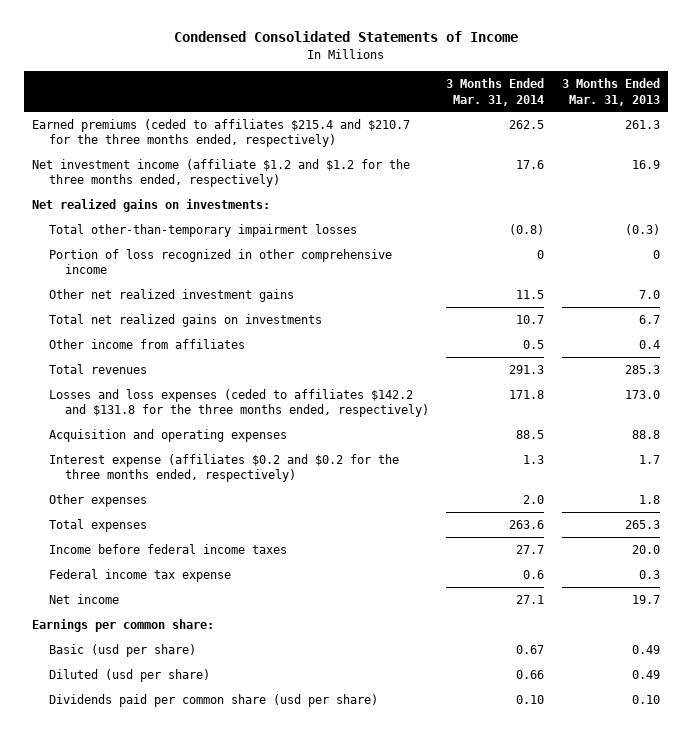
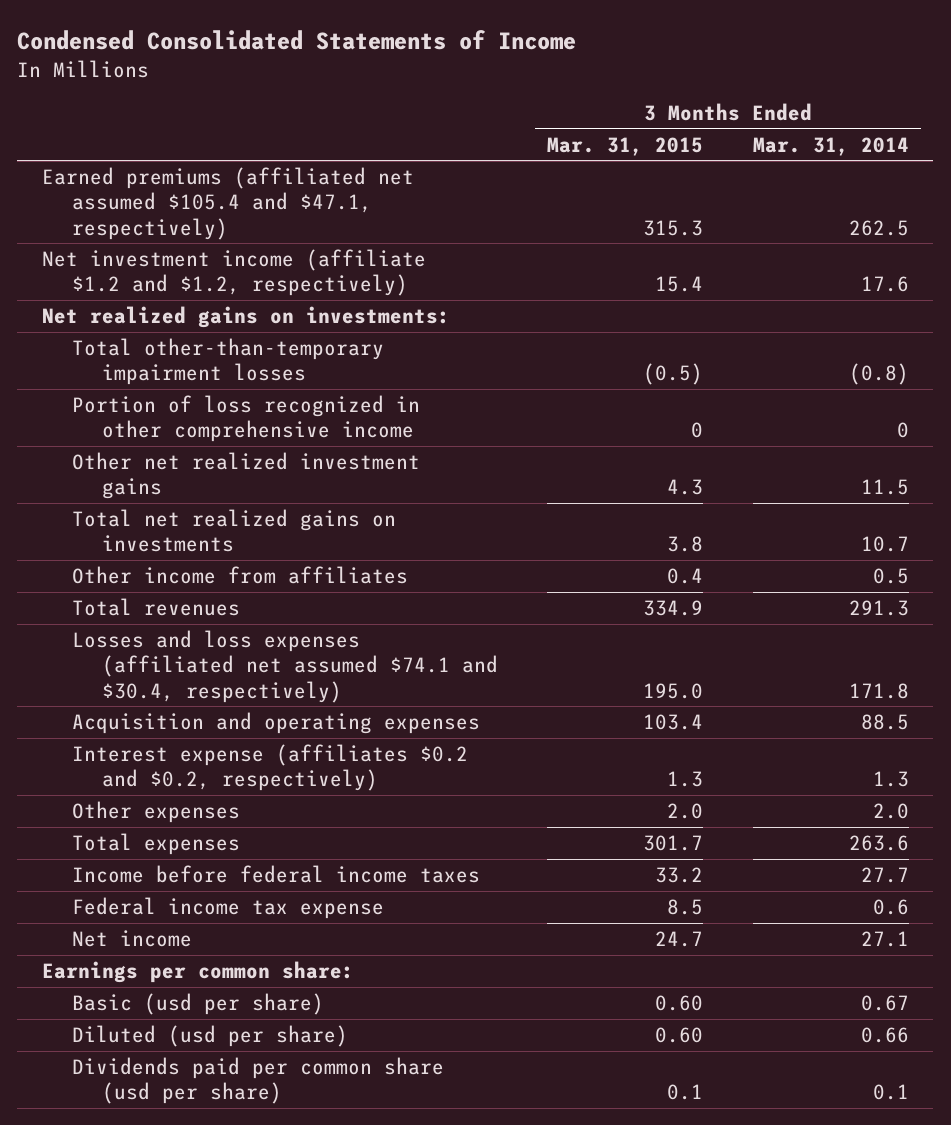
[561,78,660,106] 3 Months Ended Mar. 31, 2013 -> none
none -> [547,136,704,156] Mar. 31, 2015
[32,118,411,148] Earned premiums (ceded to affiliates $215.4 and $210.7 for the three months ended, respectively) -> [41,167,414,240] Earned premiums (affiliated net assumed $105.4 and $47.1, respectively)
[32,158,411,188] Net investment income (affiliate $1.2 and $1.2 for the three months ended, respectively) -> [41,249,426,297] Net investment income (affiliate $1.2 and $1.2, respectively)
[48,388,430,418] Losses and loss expenses (ceded to affiliates $142.2 and $131.8 for the three months ended, respectively) -> [71,630,498,703] Losses and loss expenses (affiliated net assumed $74.1 and $30.4, respectively)
[48,453,399,483] Interest expense (affiliates $0.2 and $0.2 for the three months ended, respectively) -> [71,744,468,792] Interest expense (affiliates $0.2 and $0.2, respectively)
[516,694,545,704] 0.10 -> [872,1084,909,1101] 0.1

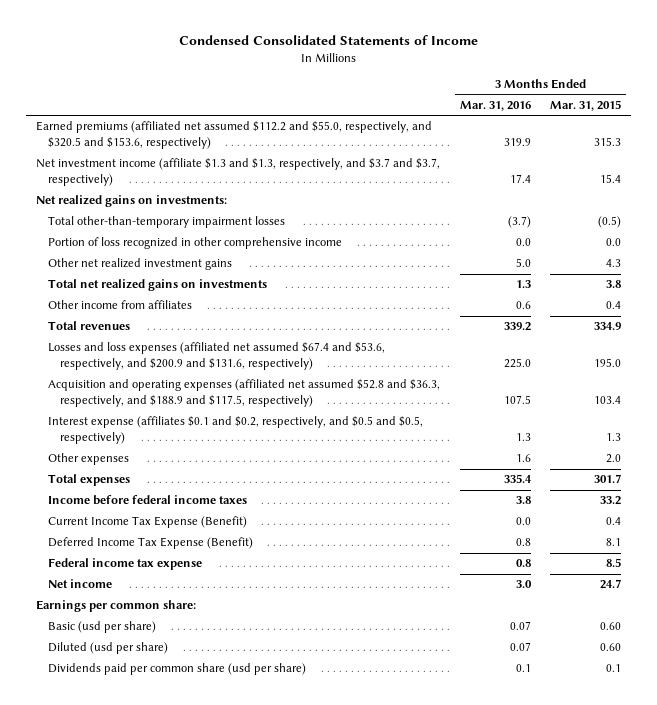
[752,136,909,156] Mar. 31, 2014 -> none
none -> [459,101,531,112] Mar. 31, 2016
[41,167,414,240] Earned premiums (affiliated net assumed $105.4 and $47.1, respectively) -> [35,121,432,150] Earned premiums (affiliated net assumed $112.2 and $55.0, respectively, and $320.5 and $153.6, respectively)
[41,249,426,297] Net investment income (affiliate $1.2 and $1.2, respectively) -> [35,158,440,187] Net investment income (affiliate $1.3 and $1.3, respectively, and $3.7 and $3.7, respectively)
[691,422,704,439] 0 -> [606,238,622,247] 0.0
[71,630,498,703] Losses and loss expenses (affiliated net assumed $74.1 and $30.4, respectively) -> [48,342,386,371] Losses and loss expenses (affiliated net assumed $67.4 and $53.6, respectively, and $200.9 and $131.6, respectively)
[71,712,480,735] Acquisition and operating expenses -> [48,379,441,408] Acquisition and operating expenses (affiliated net assumed $52.8 and $36.3, respectively, and $188.9 and $117.5, respectively)
[71,744,468,792] Interest expense (affiliates $0.2 and $0.2, respectively) -> [48,416,424,445] Interest expense (affiliates $0.1 and $0.2, respectively, and $0.5 and $0.5, respectively)
none -> [48,516,248,529] Current Income Tax Expense (Benefit)
none -> [48,537,254,550] Deferred Income Tax Expense (Benefit)

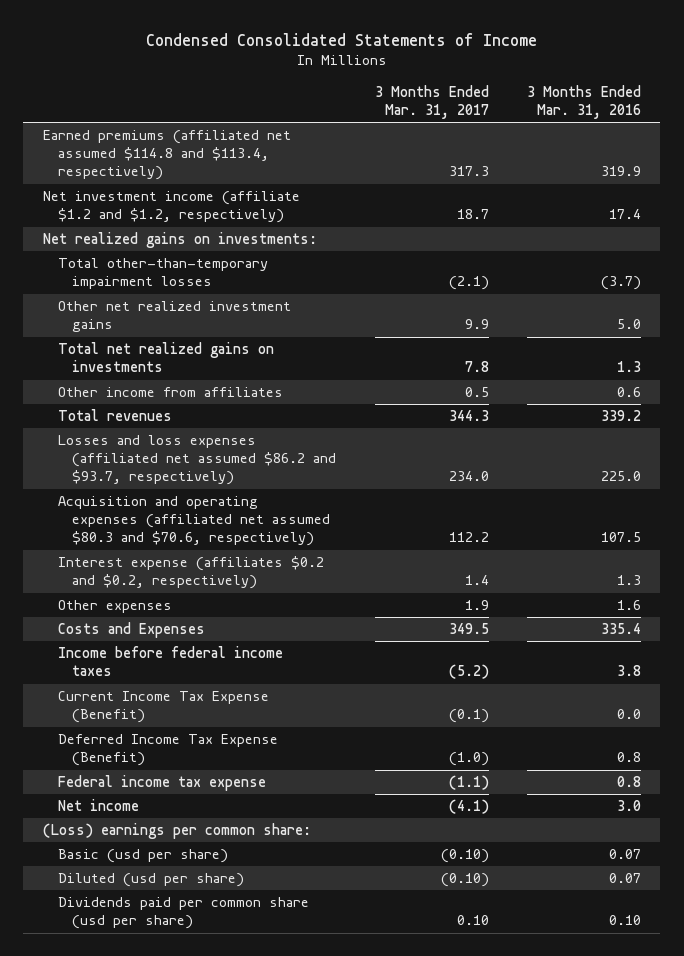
[550,100,622,112] Mar. 31, 2015 -> none
none -> [374,84,489,119] 3 Months Ended Mar. 31, 2017
[35,121,432,150] Earned premiums (affiliated net assumed $112.2 and $55.0, respectively, and $320.5 and $153.6, respectively) -> [42,130,291,181] Earned premiums (affiliated net assumed $114.8 and $113.4, respectively)
[35,158,440,187] Net investment income (affiliate $1.3 and $1.3, respectively, and $3.7 and $3.7, respectively) -> [42,191,300,224] Net investment income (affiliate $1.2 and $1.2, respectively)
[48,237,343,250] Portion of loss recognized in other comprehensive income -> none
[48,342,386,371] Losses and loss expenses (affiliated net assumed $67.4 and $53.6, respectively, and $200.9 and $131.6, respectively) -> [57,435,337,486] Losses and loss expenses (affiliated net assumed $86.2 and $93.7, respectively)
[48,379,441,408] Acquisition and operating expenses (affiliated net assumed $52.8 and $36.3, respectively, and $188.9 and $117.5, respectively) -> [57,496,331,547] Acquisition and operating expenses (affiliated net assumed $80.3 and $70.6, respectively)
[48,416,424,445] Interest expense (affiliates $0.1 and $0.2, respectively, and $0.5 and $0.5, respectively) -> [57,556,324,590] Interest expense (affiliates $0.2 and $0.2, respectively)
[48,474,131,487] Total expenses -> [57,622,205,639] Costs and Expenses
[35,600,196,613] Earnings per common share: -> [42,823,311,840] (Loss) earnings per common share:
[515,664,531,673] 0.1 -> [609,915,642,926] 0.10

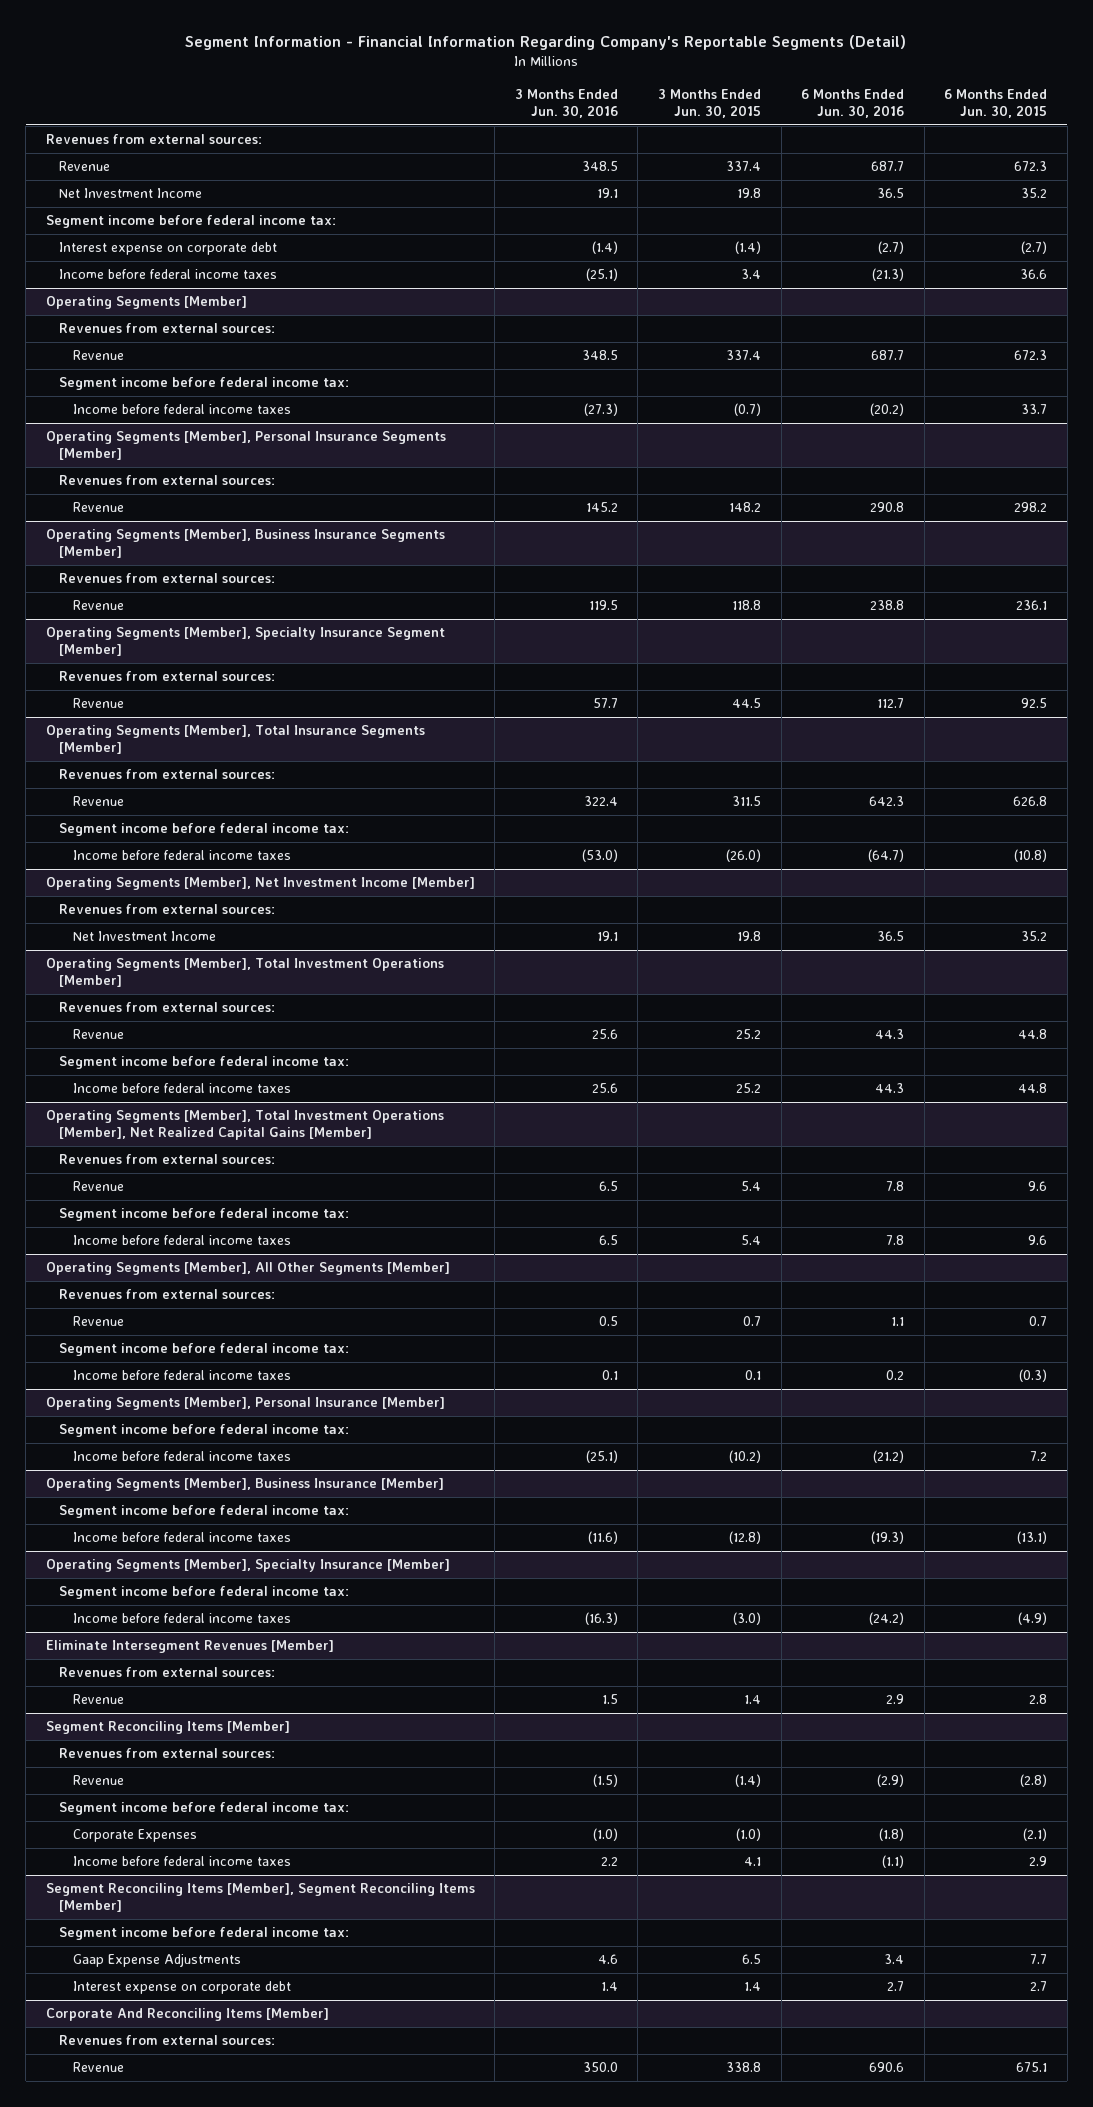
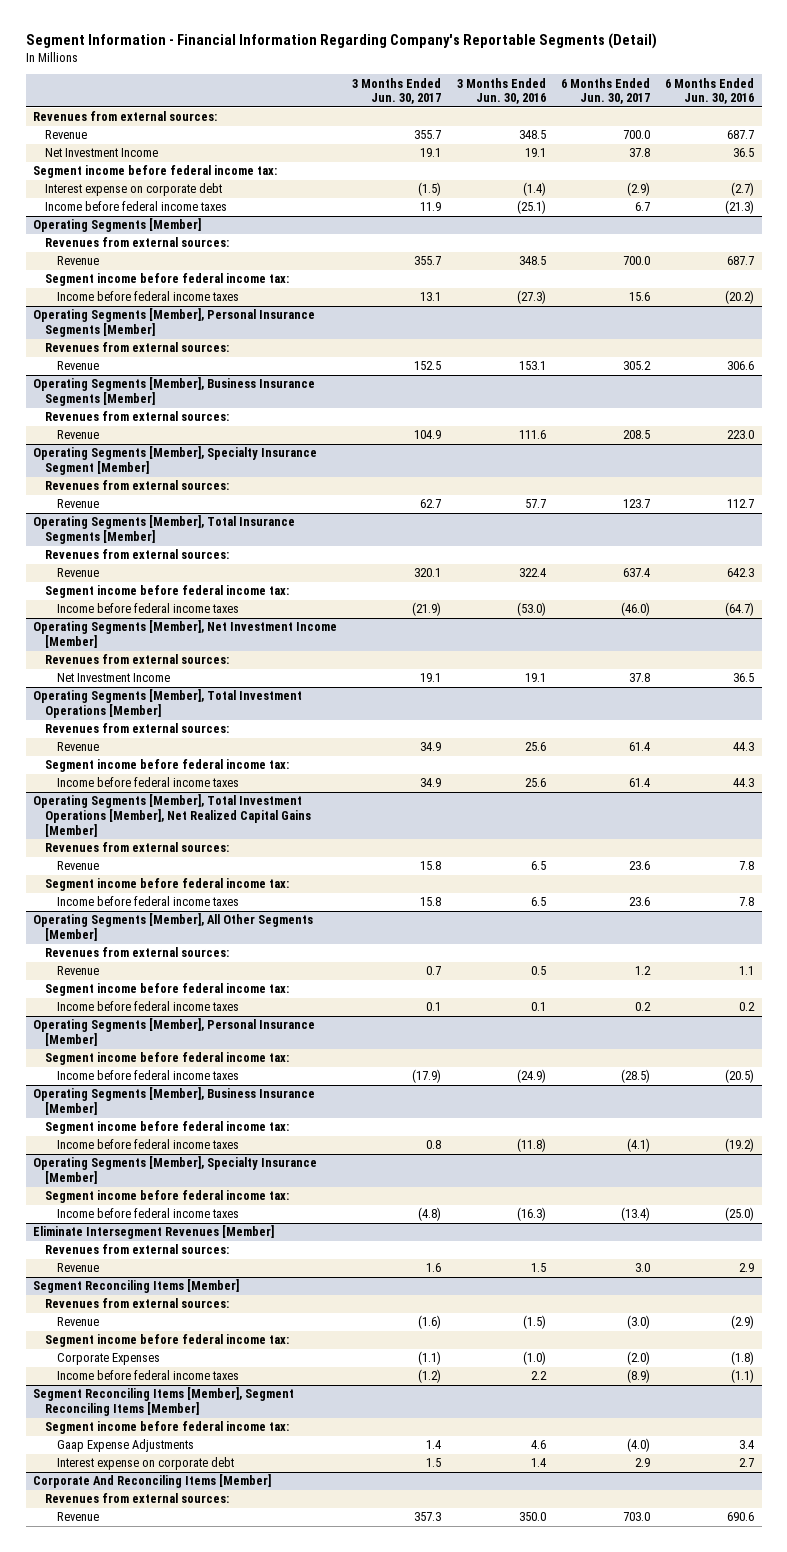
[657,88,761,118] 3 Months Ended Jun. 30, 2015 -> none
[944,88,1048,118] 6 Months Ended Jun. 30, 2015 -> none
none -> [352,77,442,105] 3 Months Ended Jun. 30, 2017
none -> [560,77,650,105] 6 Months Ended Jun. 30, 2017
[585,502,618,513] 145.2 -> [518,361,546,371] 153.1
[870,502,905,513] 290.8 -> [726,361,754,371] 306.6
[588,600,618,611] 119.5 -> [518,430,546,440] 111.6
[870,600,905,611] 238.8 -> [726,430,754,440] 223.0
[585,1450,618,1464] (25.1) -> [516,1069,546,1084] (24.9)
[873,1450,905,1464] (21.2) -> [724,1069,754,1084] (20.5)
[587,1531,618,1545] (11.6) -> [516,1138,546,1153] (11.8)
[871,1531,905,1545] (19.3) -> [724,1138,754,1153] (19.2)
[869,1612,905,1626] (24.2) -> [724,1207,754,1222] (25.0)

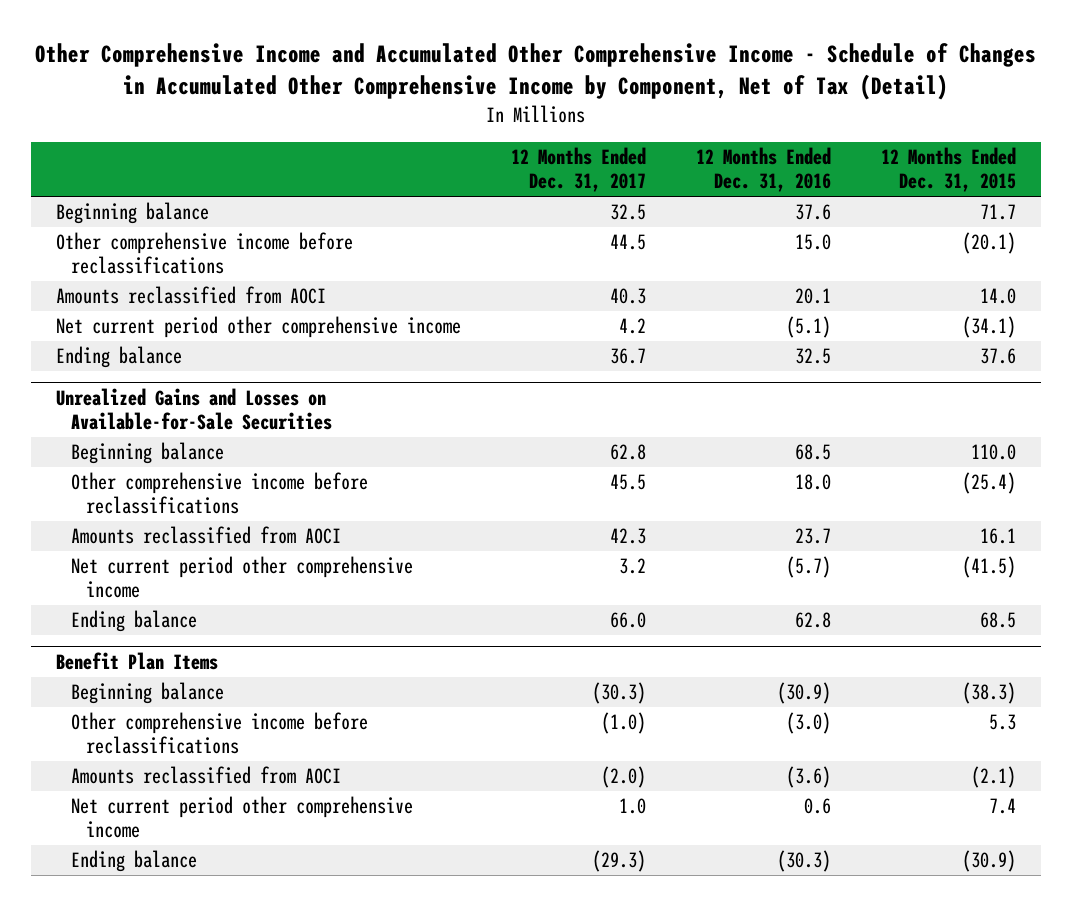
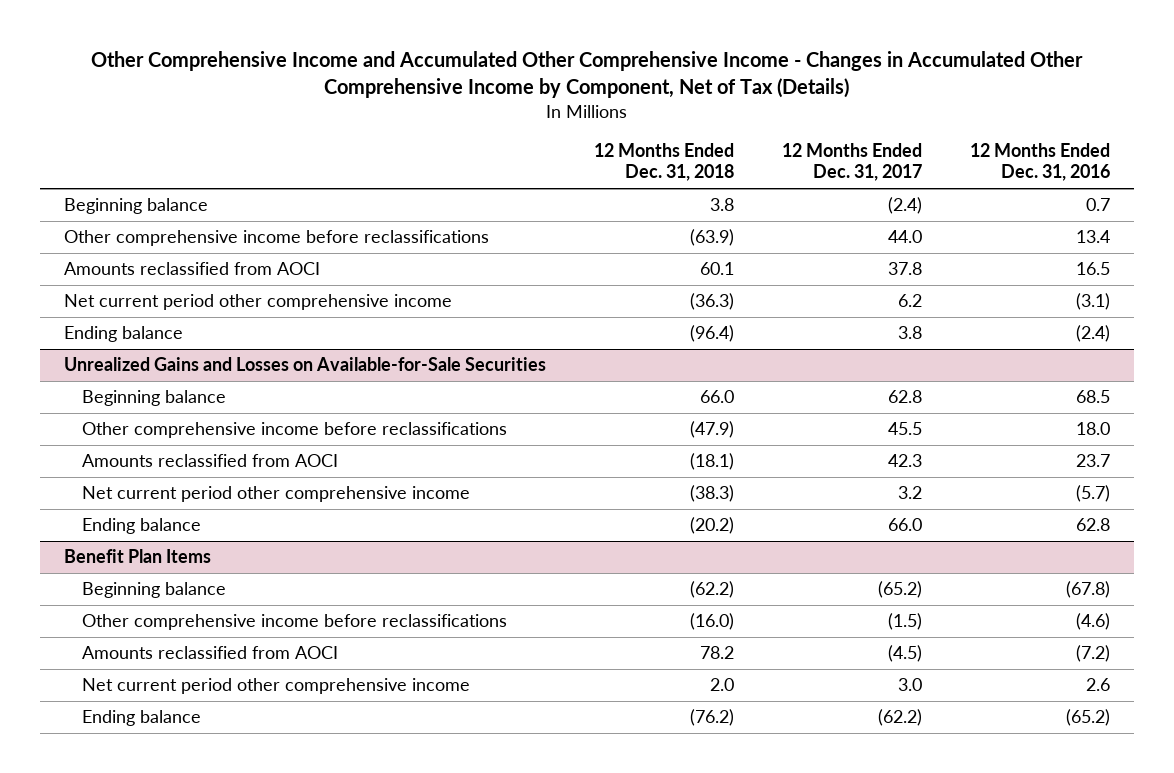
[35,43,1037,101] Other Comprehensive Income and Accumulated Other Comprehensive Income - Schedule of Changes in Accumulated Other Comprehensive Income by Component, Net of Tax (Detail) -> [90,51,1083,99] Other Comprehensive Income and Accumulated Other Comprehensive Income - Changes in Accumulated Other Comprehensive Income by Component, Net of Tax (Details)
[881,147,1017,193] 12 Months Ended Dec. 31, 2015 -> none
none -> [593,143,734,182] 12 Months Ended Dec. 31, 2018
[609,204,646,221] 32.5 -> [887,197,922,215] (2.4)
[795,204,832,221] 37.6 -> [1085,198,1110,212] 0.7
[609,234,646,251] 44.5 -> [887,230,922,244] 44.0
[795,234,832,251] 15.0 -> [1075,230,1110,244] 13.4
[609,288,646,305] 40.3 -> [887,262,922,276] 37.8
[795,288,832,305] 20.1 -> [1075,262,1110,276] 16.5
[618,318,646,335] 4.2 -> [897,294,922,308] 6.2
[786,316,832,339] (5.1) -> [1075,293,1110,311] (3.1)
[609,348,646,365] 36.7 -> [897,326,922,340] 3.8
[795,348,832,365] 32.5 -> [1075,325,1110,343] (2.4)
[591,682,646,705] (30.3) -> [877,581,922,599] (65.2)
[777,682,832,705] (30.9) -> [1065,581,1110,599] (67.8)
[600,712,646,735] (1.0) -> [887,613,922,631] (1.5)
[786,712,832,735] (3.0) -> [1075,613,1110,631] (4.6)
[600,766,646,789] (2.0) -> [887,645,922,663] (4.5)
[786,766,832,789] (3.6) -> [1075,645,1110,663] (7.2)
[618,798,646,815] 1.0 -> [897,678,922,692] 3.0
[804,798,832,815] 0.6 -> [1085,678,1110,692] 2.6
[591,850,646,873] (29.3) -> [877,709,922,727] (62.2)
[777,850,832,873] (30.3) -> [1065,709,1110,727] (65.2)

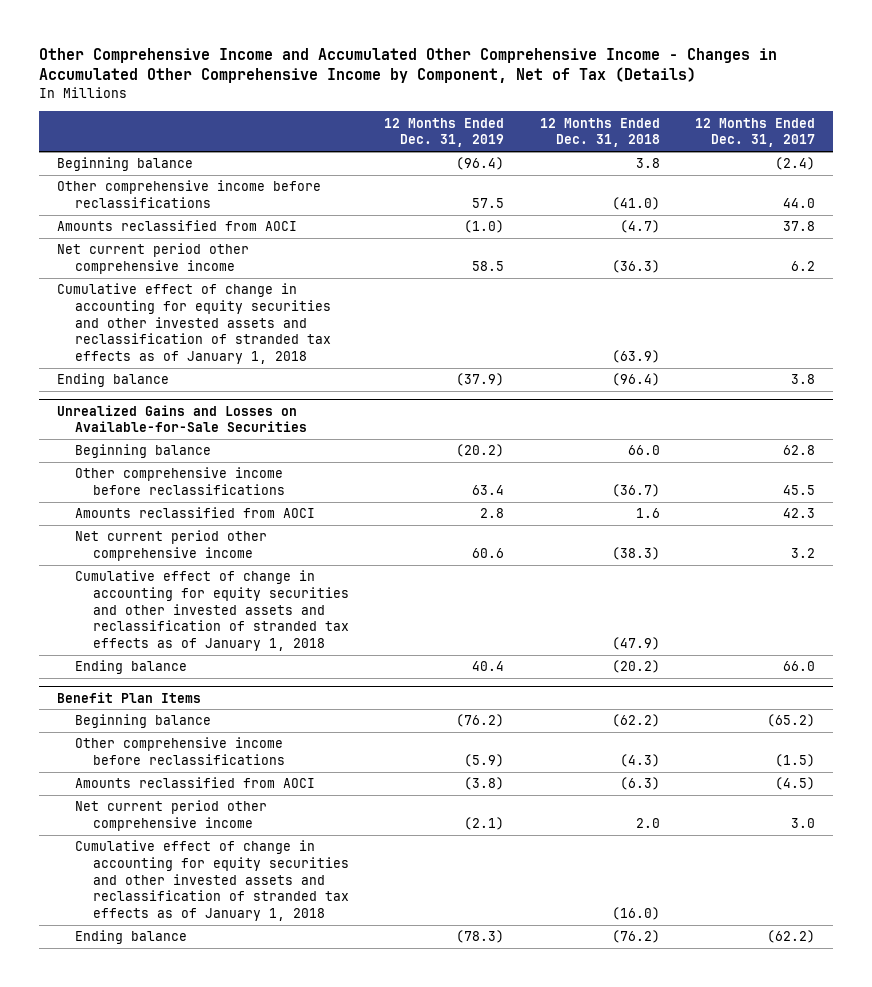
[969,143,1110,182] 12 Months Ended Dec. 31, 2016 -> none
none -> [384,117,505,148] 12 Months Ended Dec. 31, 2019
[689,229,734,247] (63.9) -> [611,197,660,211] (41.0)
[699,262,734,276] 60.1 -> [619,220,660,234] (4.7)
none -> [56,283,331,365] Cumulative effect of change in accounting for equity securities and other invested assets and reclassification of stranded tax effects as of January 1, 2018
[689,421,734,439] (47.9) -> [611,484,660,498] (36.7)
[689,453,734,471] (18.1) -> [635,508,660,519] 1.6
none -> [74,570,349,652] Cumulative effect of change in accounting for equity securities and other invested assets and reclassification of stranded tax effects as of January 1, 2018
[689,613,734,631] (16.0) -> [619,754,660,768] (4.3)
[699,646,734,660] 78.2 -> [619,777,660,791] (6.3)
none -> [74,840,349,922] Cumulative effect of change in accounting for equity securities and other invested assets and reclassification of stranded tax effects as of January 1, 2018

